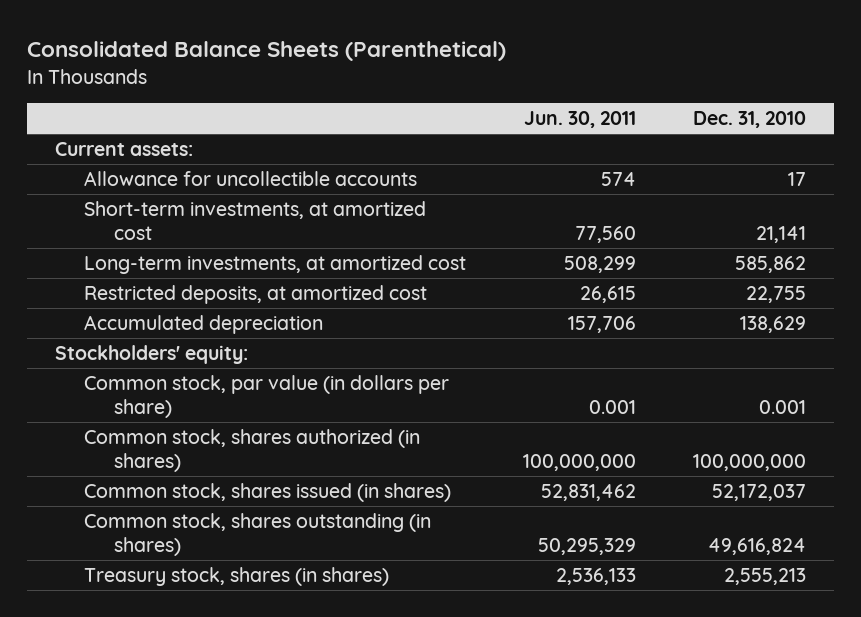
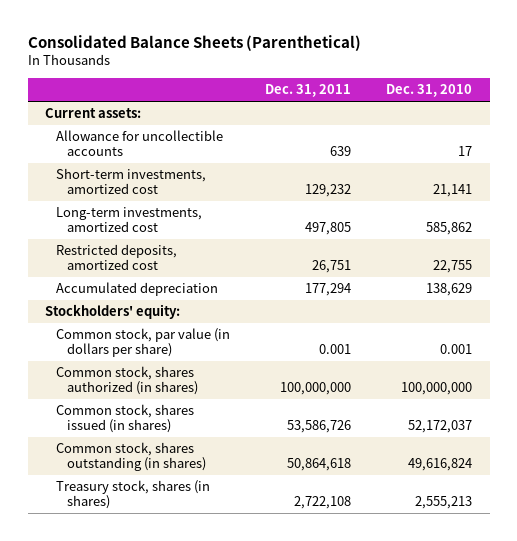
[524,111,637,129] Jun. 30, 2011 -> none
none -> [264,84,351,98] Dec. 31, 2011
[84,201,427,241] Short-term investments, at amortized cost -> [55,168,206,195] Short-term investments, amortized cost
[84,255,467,275] Long-term investments, at amortized cost -> [55,207,202,233] Long-term investments, amortized cost
[84,285,428,305] Restricted deposits, at amortized cost -> [55,244,177,271] Restricted deposits, amortized cost

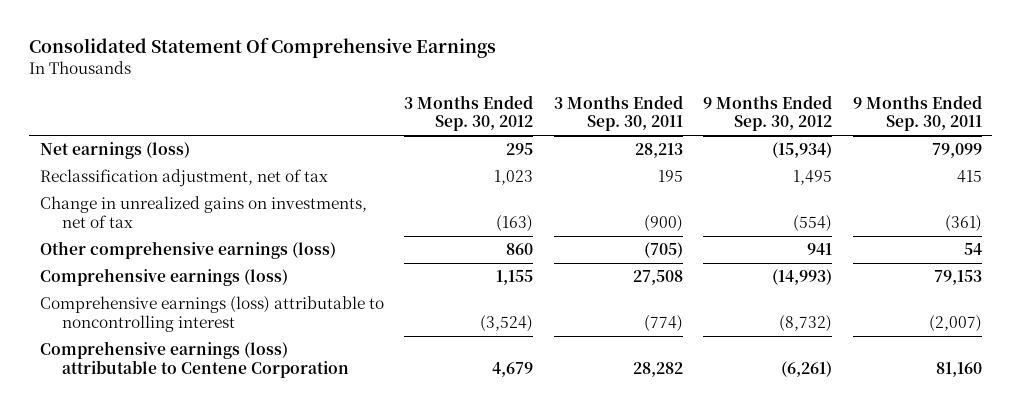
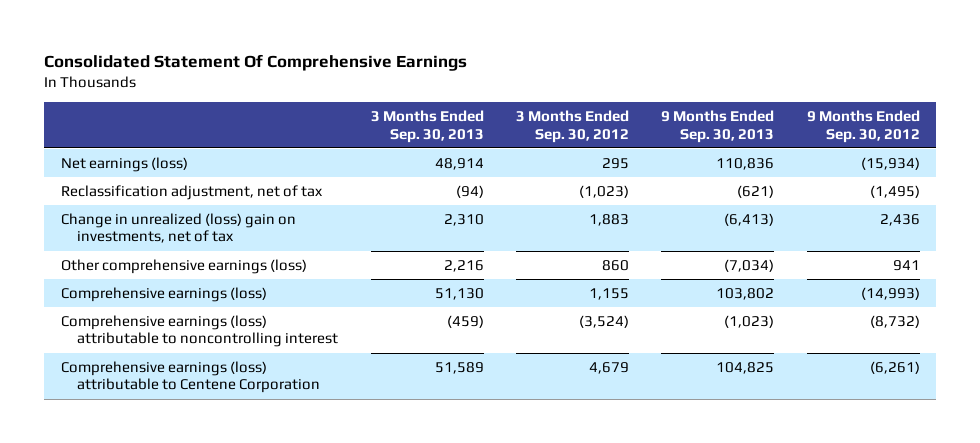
[553,94,683,132] 3 Months Ended Sep. 30, 2011 -> none
[853,94,983,132] 9 Months Ended Sep. 30, 2011 -> none
none -> [370,110,484,143] 3 Months Ended Sep. 30, 2013
none -> [661,110,775,143] 9 Months Ended Sep. 30, 2013
[494,170,534,186] 1,023 -> [579,185,630,199] (1,023)
[793,170,833,186] 1,495 -> [869,185,920,199] (1,495)
[39,196,367,228] Change in unrealized gains on investments, net of tax -> [60,213,296,244] Change in unrealized (loss) gain on investments, net of tax
[496,214,534,232] (163) -> [589,214,630,227] 1,883
[793,214,833,232] (554) -> [879,214,920,227] 2,436

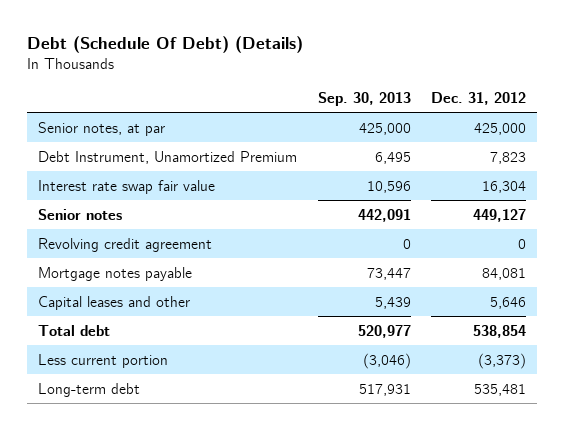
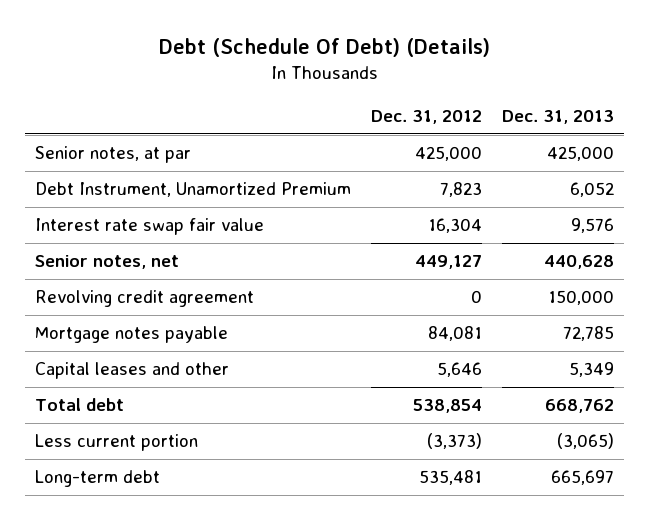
[317,91,411,106] Sep. 30, 2013 -> none
none -> [501,109,614,124] Dec. 31, 2013
[37,208,122,220] Senior notes -> [35,255,180,270] Senior notes, net

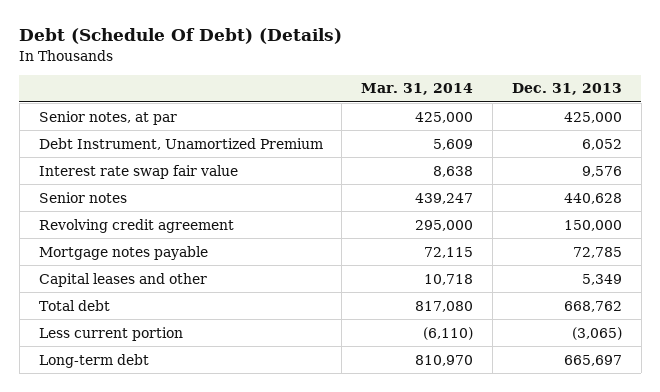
[371,109,483,124] Dec. 31, 2012 -> none
none -> [361,83,474,96] Mar. 31, 2014
[35,255,180,270] Senior notes, net -> [38,191,127,203] Senior notes

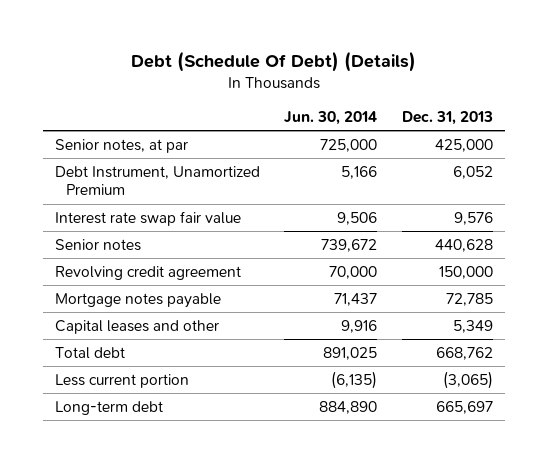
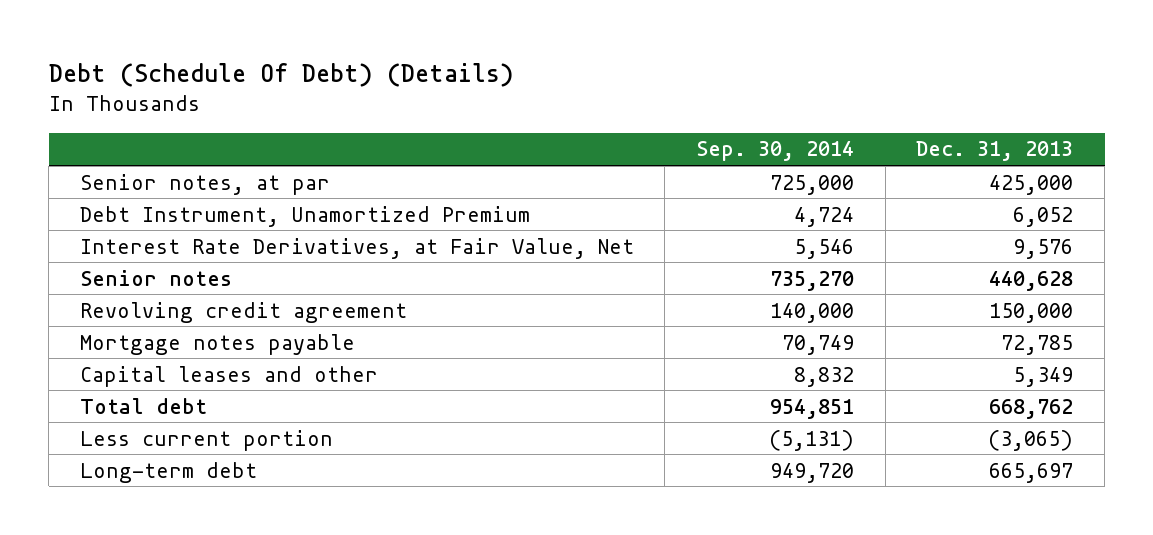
[284,110,378,125] Jun. 30, 2014 -> none
none -> [696,141,855,162] Sep. 30, 2014
[54,211,241,227] Interest rate swap fair value -> [79,237,634,259] Interest Rate Derivatives, at Fair Value, Net

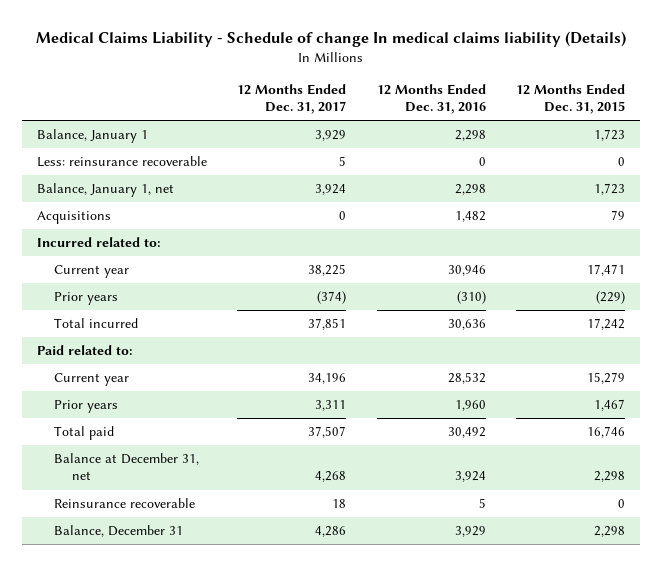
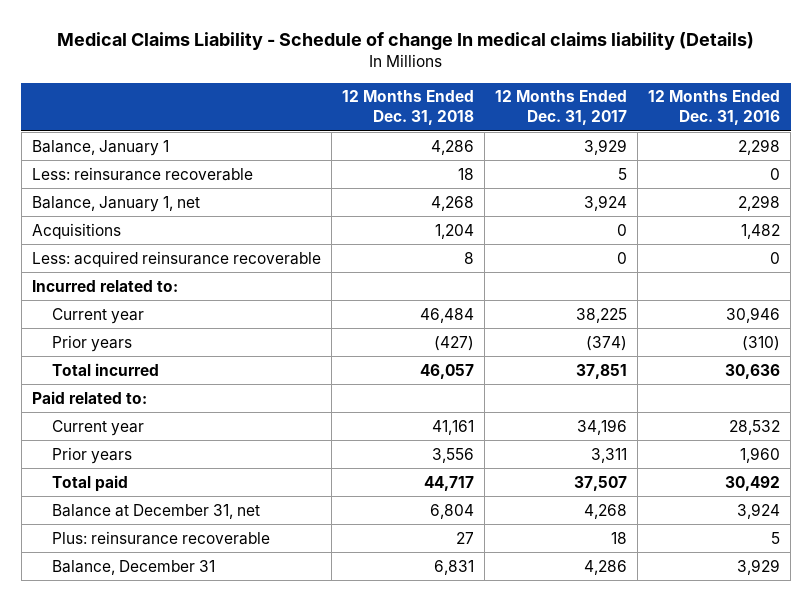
[516,84,626,115] 12 Months Ended Dec. 31, 2015 -> none
none -> [342,90,475,126] 12 Months Ended Dec. 31, 2018
none -> [31,250,321,267] Less: acquired reinsurance recoverable
[54,498,196,509] Reinsurance recoverable -> [52,530,271,545] Plus: reinsurance recoverable

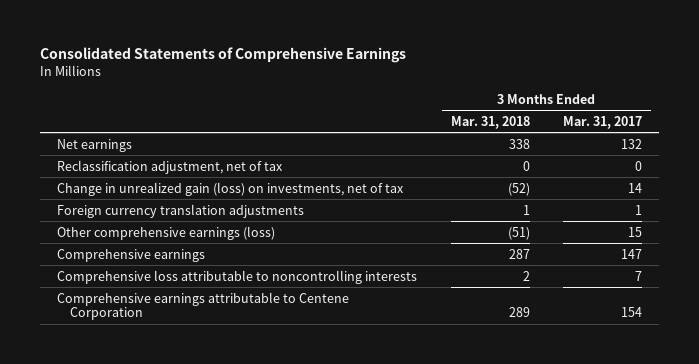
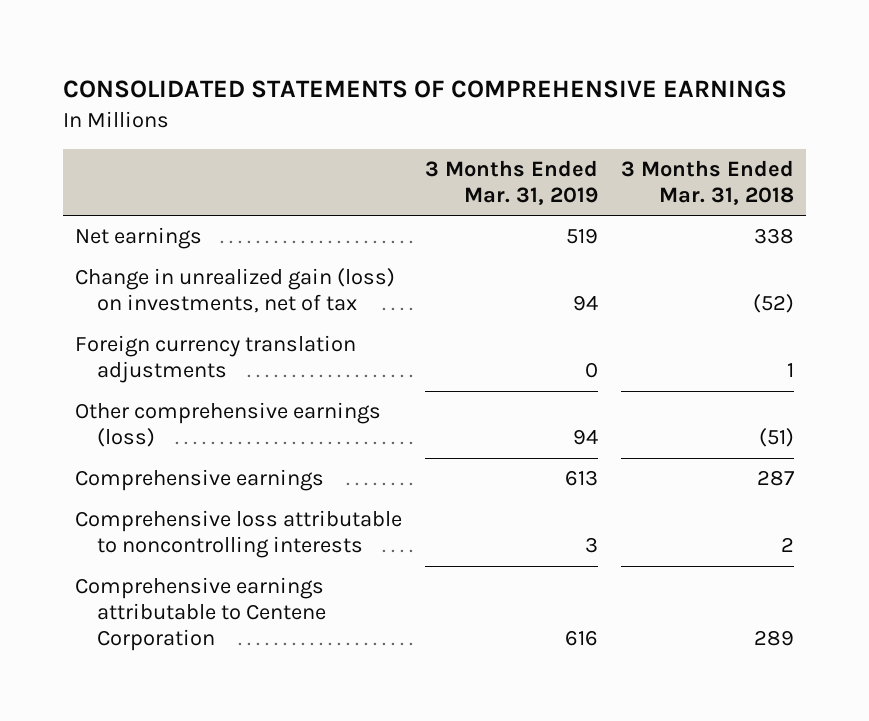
[40,47,407,64] Consolidated Statements of Comprehensive Earnings -> [63,80,788,99] CONSOLIDATED STATEMENTS OF COMPREHENSIVE EARNINGS
[563,115,643,129] Mar. 31, 2017 -> none
none -> [424,159,598,205] 3 Months Ended Mar. 31, 2019
[57,159,284,174] Reclassification adjustment, net of tax -> none

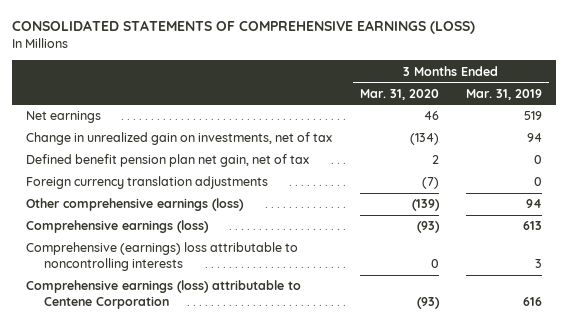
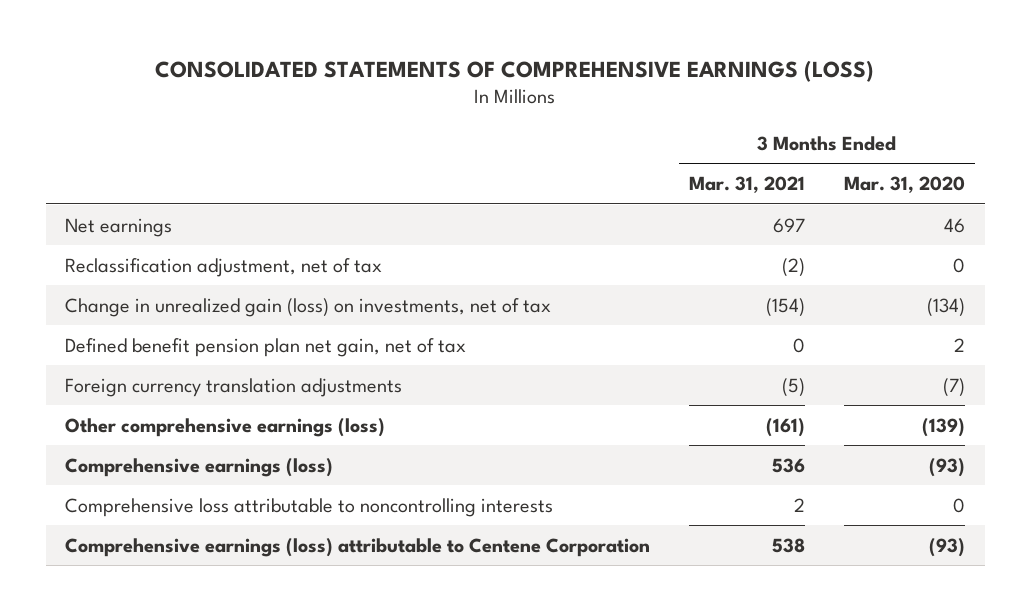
[466,88,543,100] Mar. 31, 2019 -> none
none -> [689,176,806,194] Mar. 31, 2021
none -> [65,257,383,277] Reclassification adjustment, net of tax
[25,132,332,146] Change in unrealized gain on investments, net of tax -> [65,297,552,317] Change in unrealized gain (loss) on investments, net of tax
[25,242,298,272] Comprehensive (earnings) loss attributable to noncontrolling interests -> [65,497,554,517] Comprehensive loss attributable to noncontrolling interests

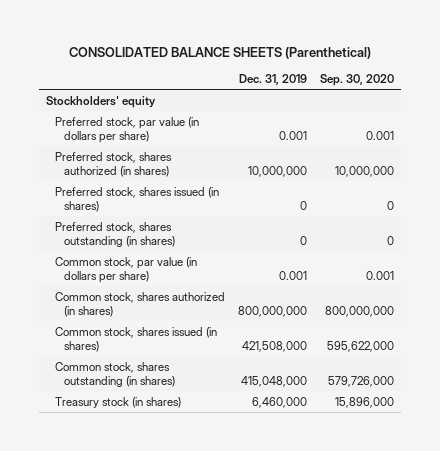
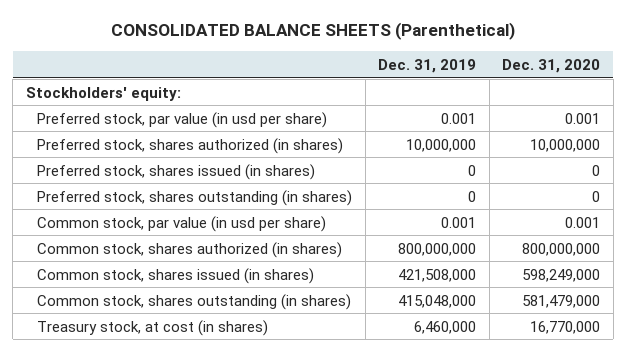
[320,74,395,87] Sep. 30, 2020 -> none
none -> [502,58,601,73] Dec. 31, 2020
[45,95,156,108] Stockholders' equity -> [25,86,181,101] Stockholders' equity:
[54,116,199,143] Preferred stock, par value (in dollars per share) -> [37,111,328,128] Preferred stock, par value (in usd per share)
[54,256,197,283] Common stock, par value (in dollars per share) -> [37,215,327,232] Common stock, par value (in usd per share)
[54,396,181,408] Treasury stock (in shares) -> [37,319,269,336] Treasury stock, at cost (in shares)

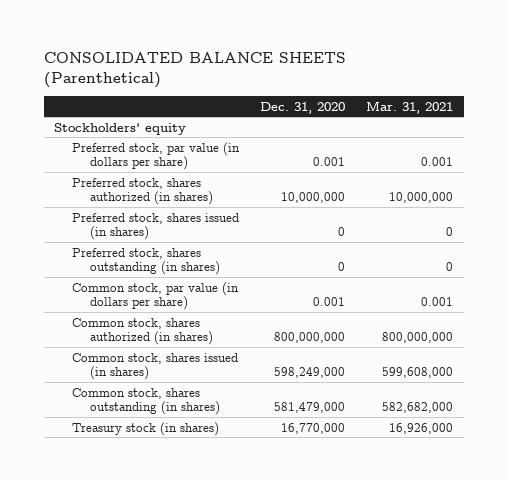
[378,58,477,73] Dec. 31, 2019 -> none
none -> [366,100,454,114] Mar. 31, 2021
[25,86,181,101] Stockholders' equity: -> [54,122,187,135] Stockholders' equity
[37,111,328,128] Preferred stock, par value (in usd per share) -> [72,141,241,171] Preferred stock, par value (in dollars per share)
[37,215,327,232] Common stock, par value (in usd per share) -> [72,281,240,311] Common stock, par value (in dollars per share)
[37,319,269,336] Treasury stock, at cost (in shares) -> [72,421,220,436] Treasury stock (in shares)

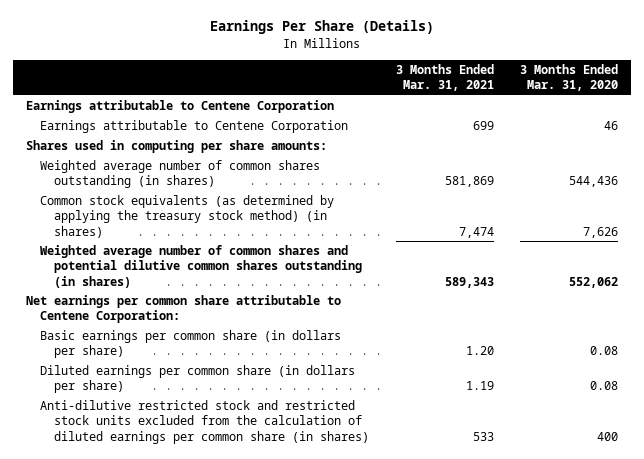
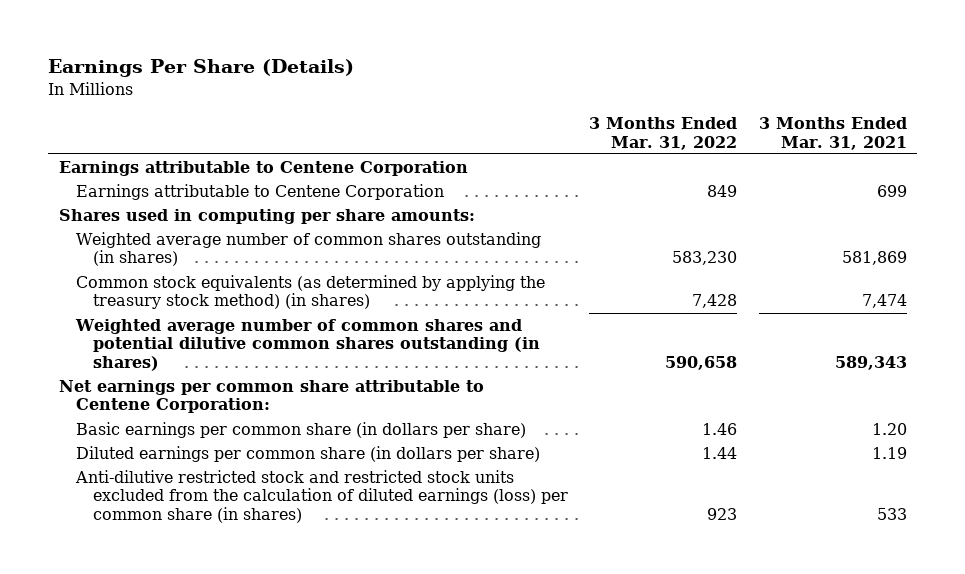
[519,63,618,92] 3 Months Ended Mar. 31, 2020 -> none
none -> [589,117,738,150] 3 Months Ended Mar. 31, 2022
[40,400,370,444] Anti-dilutive restricted stock and restricted stock units excluded from the calculation of diluted earnings per common share (in shares) -> [74,469,568,524] Anti-dilutive restricted stock and restricted stock units excluded from the calculation of diluted earnings (loss) per common share (in shares)

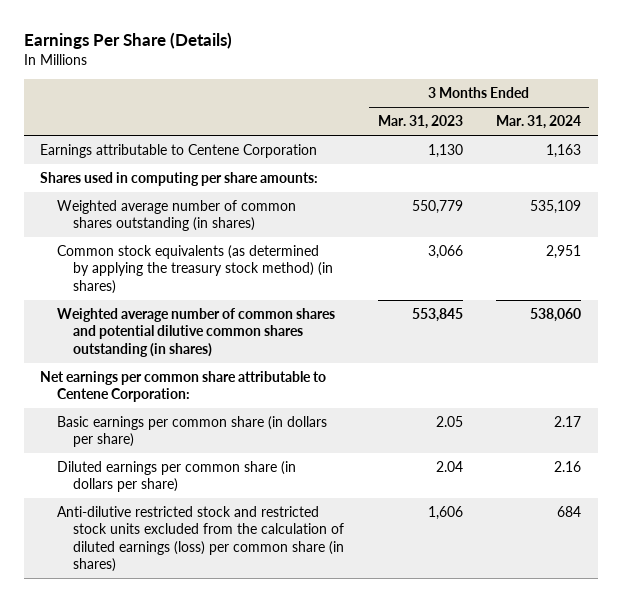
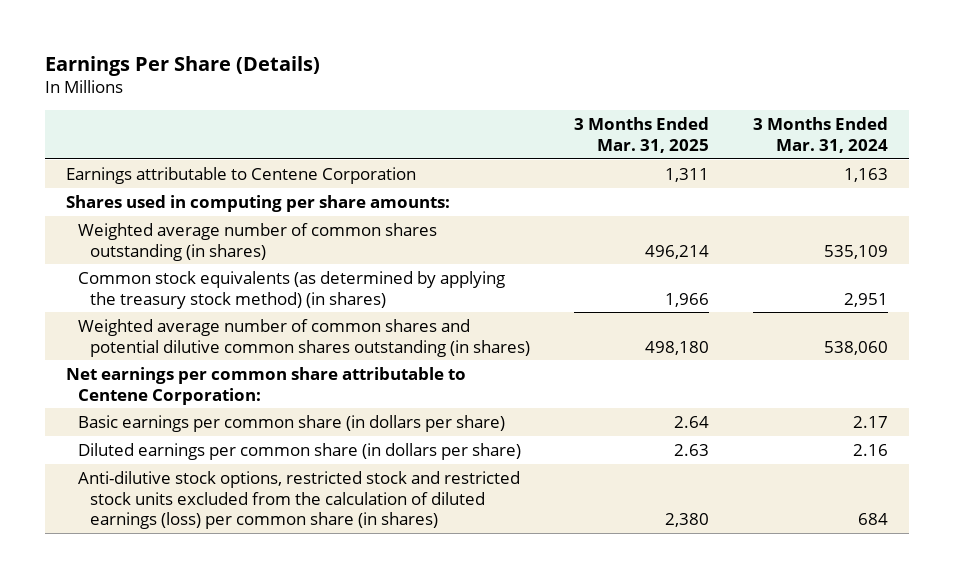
[377,115,463,130] Mar. 31, 2023 -> none
none -> [573,117,709,153] 3 Months Ended Mar. 31, 2025
[56,506,345,573] Anti-dilutive restricted stock and restricted stock units excluded from the calculation of diluted earnings (loss) per common share (in shares) -> [78,470,521,530] Anti-dilutive stock options, restricted stock and restricted stock units excluded from the calculation of diluted earnings (loss) per common share (in shares)

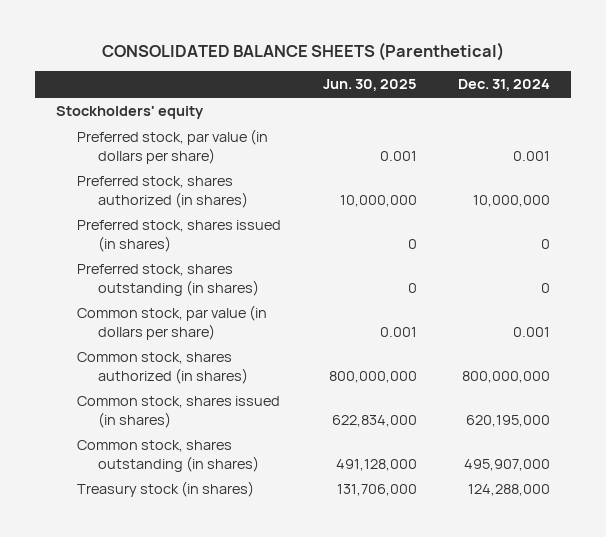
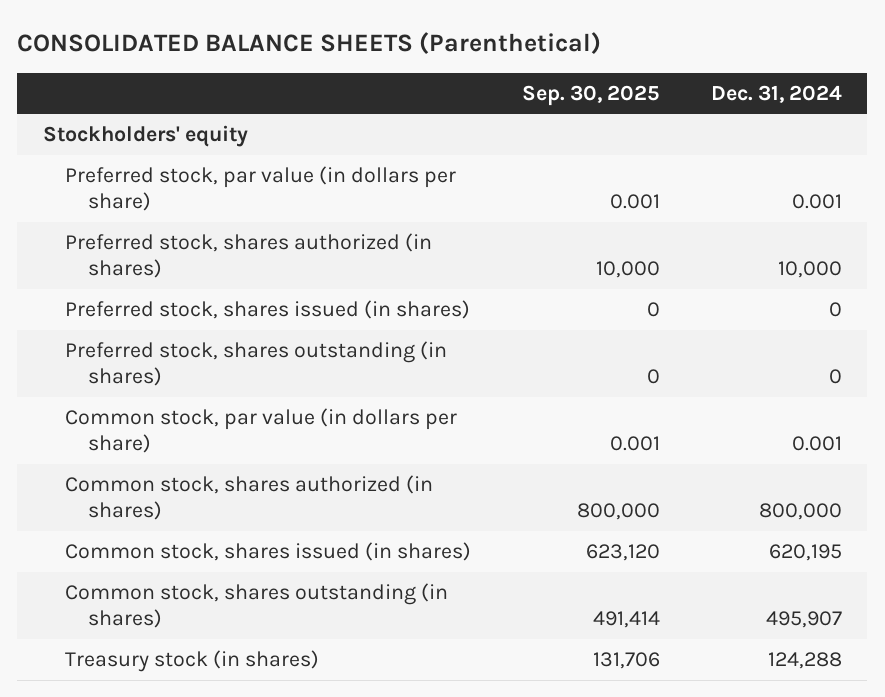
[322,79,417,92] Jun. 30, 2025 -> none
none -> [522,84,661,106] Sep. 30, 2025
[473,194,551,207] 10,000,000 -> [777,261,842,279] 10,000
[462,370,551,383] 800,000,000 -> [758,503,842,521] 800,000
[466,414,551,427] 620,195,000 -> [768,544,842,562] 620,195
[464,458,551,471] 495,907,000 -> [765,611,842,629] 495,907
[468,484,551,497] 124,288,000 -> [767,652,842,670] 124,288

